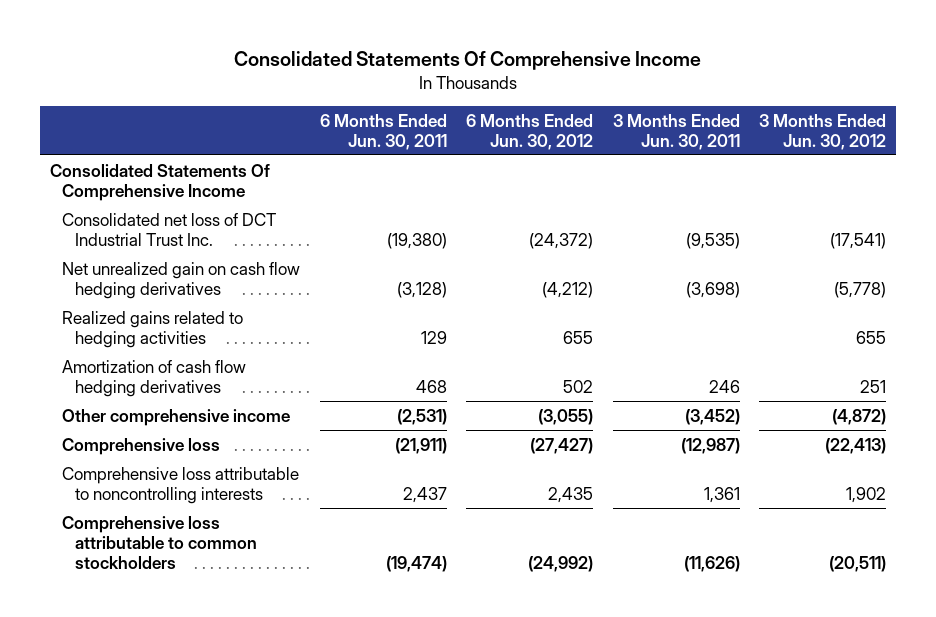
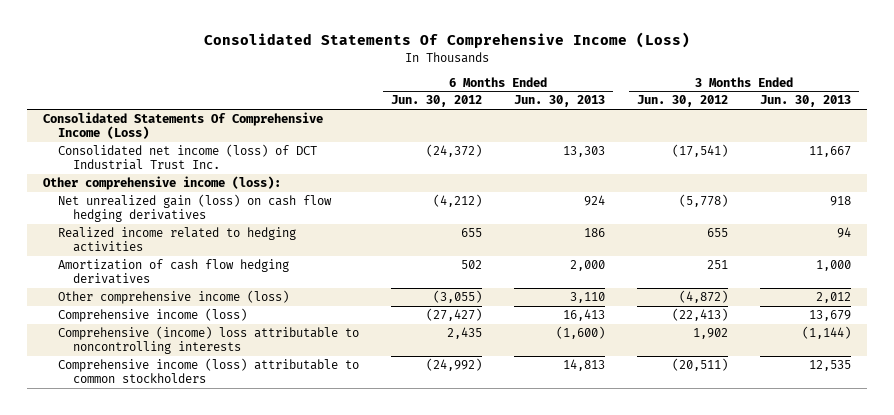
[233,51,701,71] Consolidated Statements Of Comprehensive Income -> [203,32,690,49] Consolidated Statements Of Comprehensive Income (Loss)
[319,113,447,150] 6 Months Ended Jun. 30, 2011 -> none
[612,113,740,150] 3 Months Ended Jun. 30, 2011 -> none
none -> [514,95,606,108] Jun. 30, 2013
none -> [760,95,852,108] Jun. 30, 2013
[49,163,270,201] Consolidated Statements Of Comprehensive Income -> [42,112,323,140] Consolidated Statements Of Comprehensive Income (Loss)
[62,212,277,246] Consolidated net loss of DCT Industrial Trust Inc. -> [57,144,317,171] Consolidated net income (loss) of DCT Industrial Trust Inc.
none -> [42,176,281,191] Other comprehensive income (loss):
[62,261,301,299] Net unrealized gain on cash flow hedging derivatives -> [57,194,332,223] Net unrealized gain (loss) on cash flow hedging derivatives
[62,310,244,348] Realized gains related to hedging activities -> [57,227,296,253] Realized income related to hedging activities
[62,408,291,426] Other comprehensive income -> [57,290,289,305] Other comprehensive income (loss)
[62,437,221,455] Comprehensive loss -> [57,308,247,323] Comprehensive income (loss)
[62,466,300,504] Comprehensive loss attributable to noncontrolling interests -> [57,326,359,355] Comprehensive (income) loss attributable to noncontrolling interests
[62,515,258,569] Comprehensive loss attributable to common stockholders -> [57,358,359,384] Comprehensive income (loss) attributable to common stockholders

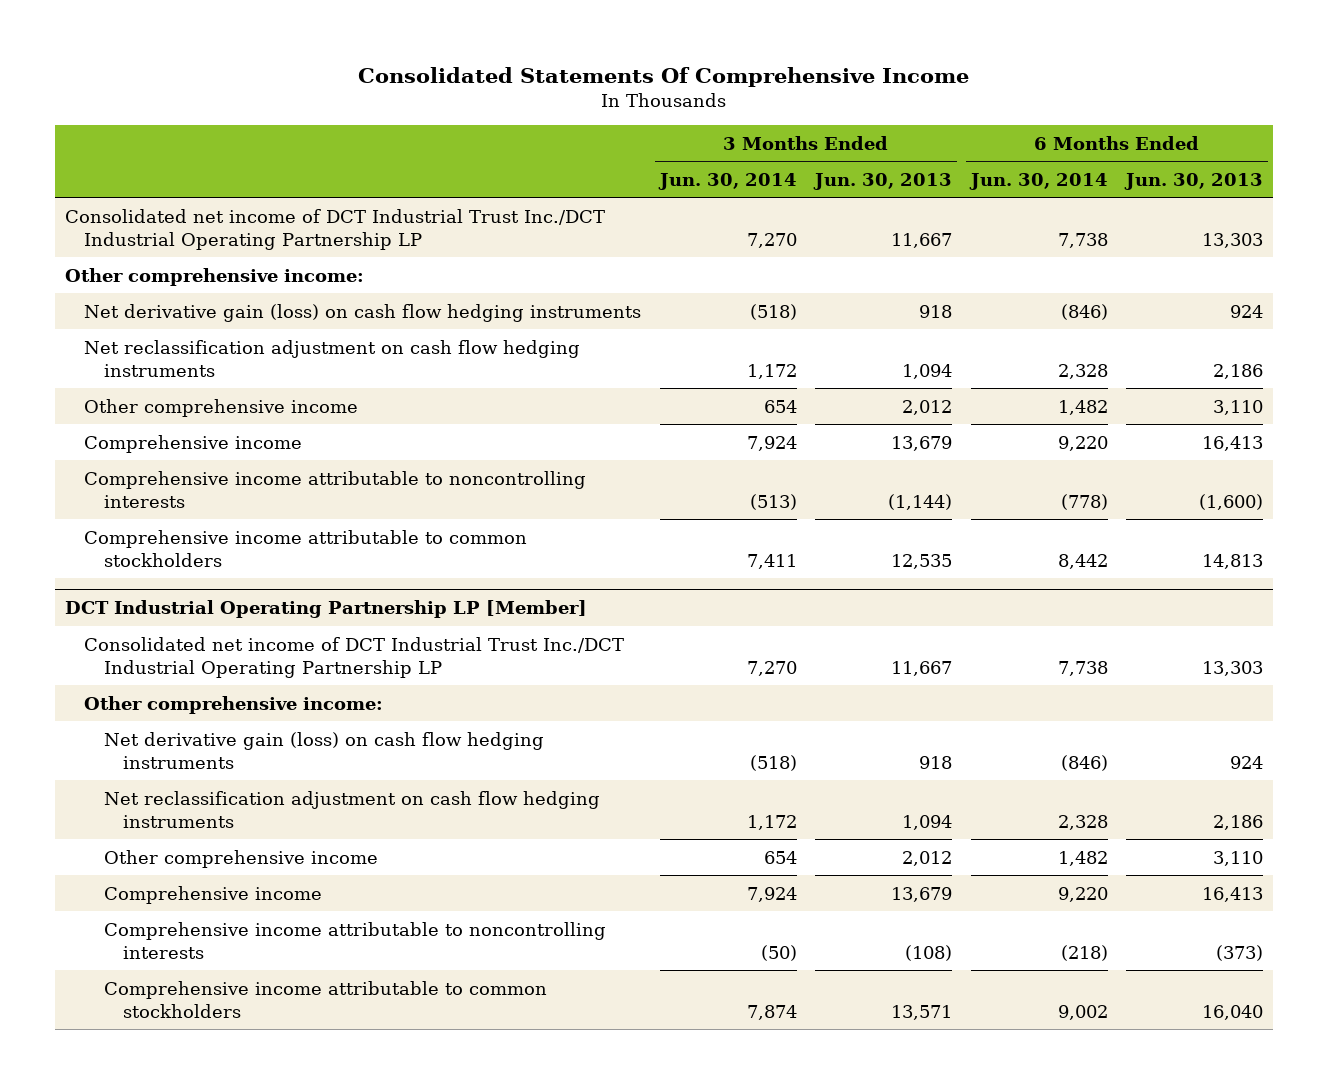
[203,32,690,49] Consolidated Statements Of Comprehensive Income (Loss) -> [358,67,970,88] Consolidated Statements Of Comprehensive Income
[390,95,482,108] Jun. 30, 2012 -> none
[637,95,729,108] Jun. 30, 2012 -> none
none -> [657,172,797,190] Jun. 30, 2014
none -> [968,172,1108,190] Jun. 30, 2014
[42,112,323,140] Consolidated Statements Of Comprehensive Income (Loss) -> none
[57,227,296,253] Realized income related to hedging activities -> none
[57,144,317,171] Consolidated net income (loss) of DCT Industrial Trust Inc. -> [64,208,605,250] Consolidated net income of DCT Industrial Trust Inc./DCT Industrial Operating Partnership LP
[42,176,281,191] Other comprehensive income (loss): -> [64,267,364,286] Other comprehensive income:
[57,194,332,223] Net unrealized gain (loss) on cash flow hedging derivatives -> [84,303,642,322] Net derivative gain (loss) on cash flow hedging instruments
[57,259,289,285] Amortization of cash flow hedging derivatives -> [84,339,581,377] Net reclassification adjustment on cash flow hedging instruments
[570,260,606,272] 2,000 -> [1213,363,1264,379] 2,186
[816,260,852,272] 1,000 -> [902,363,953,379] 1,094
[57,290,289,305] Other comprehensive income (loss) -> [84,398,359,417] Other comprehensive income
[57,308,247,323] Comprehensive income (loss) -> [84,434,303,453] Comprehensive income
[57,326,359,355] Comprehensive (income) loss attributable to noncontrolling interests -> [84,470,587,508] Comprehensive income attributable to noncontrolling interests
[57,358,359,384] Comprehensive income (loss) attributable to common stockholders -> [84,529,528,567] Comprehensive income attributable to common stockholders
none -> [64,600,587,619] DCT Industrial Operating Partnership LP [Member]
none -> [84,636,625,678] Consolidated net income of DCT Industrial Trust Inc./DCT Industrial Operating Partnership LP
none -> [84,695,384,714] Other comprehensive income:
none -> [103,731,544,769] Net derivative gain (loss) on cash flow hedging instruments
none -> [103,790,600,828] Net reclassification adjustment on cash flow hedging instruments
none -> [103,849,378,868] Other comprehensive income
none -> [103,885,322,904] Comprehensive income
none -> [103,921,606,959] Comprehensive income attributable to noncontrolling interests
none -> [103,980,547,1018] Comprehensive income attributable to common stockholders

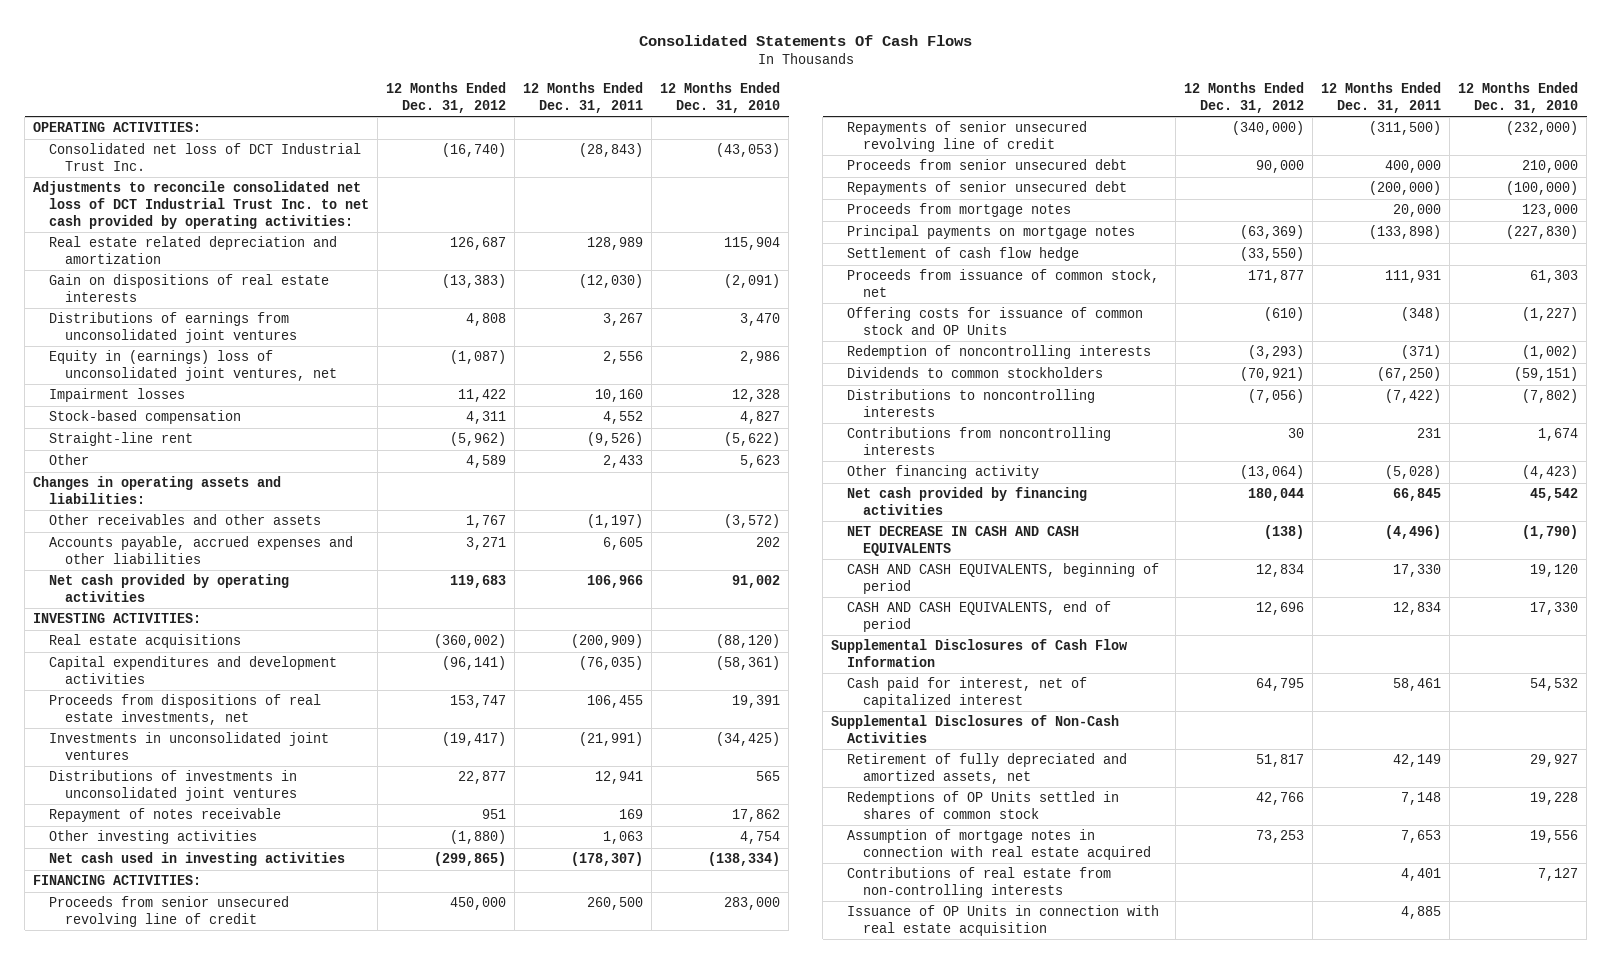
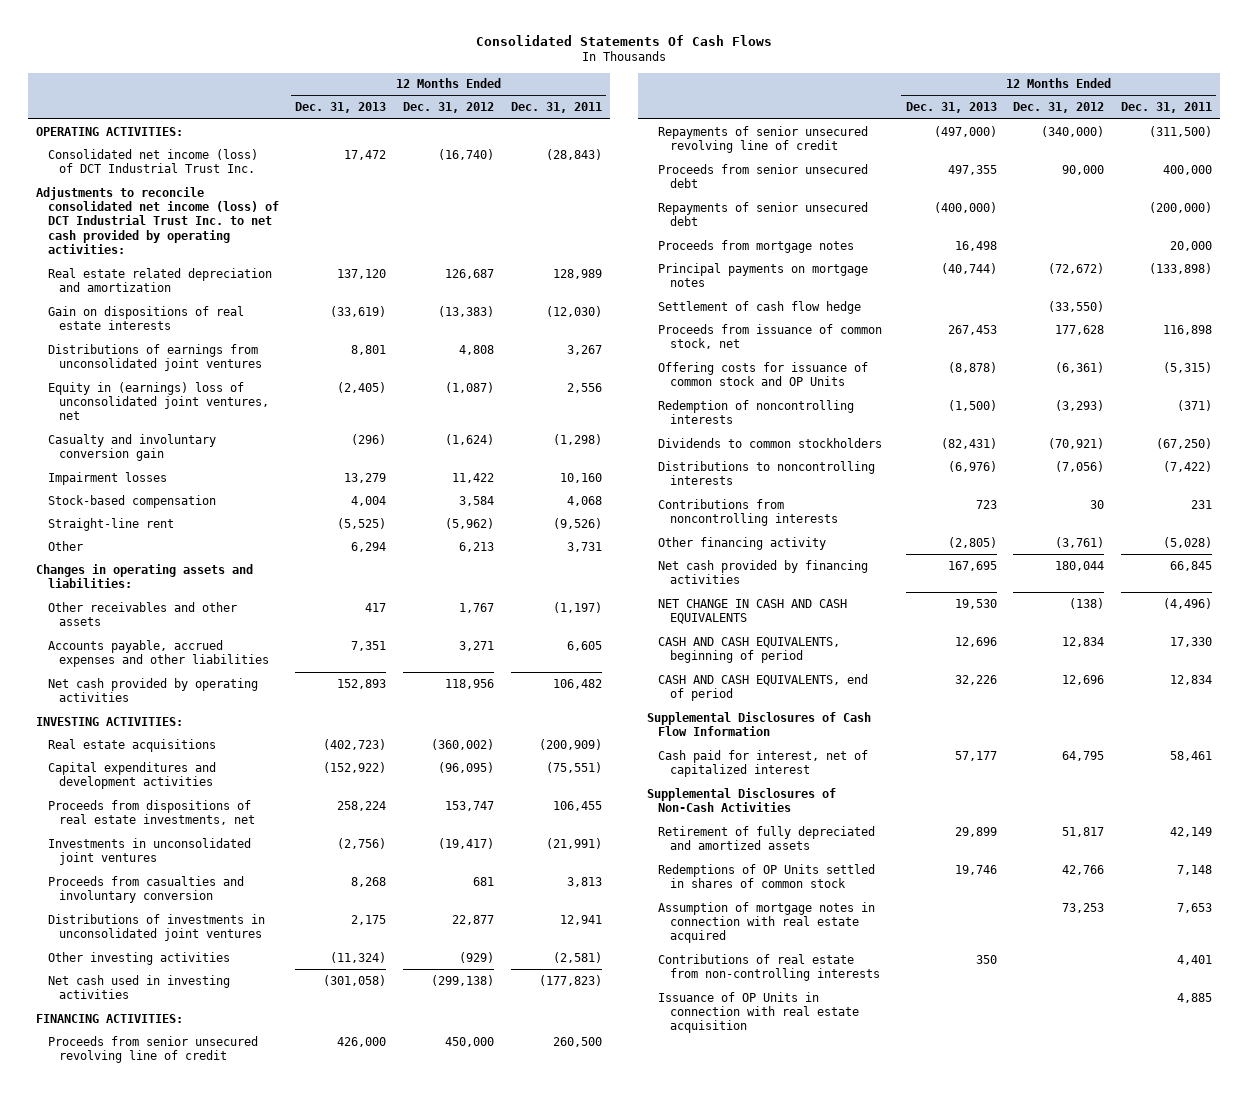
[660,82,781,114] 12 Months Ended Dec. 31, 2010 -> none
none -> [295,102,387,114] Dec. 31, 2013
[48,143,361,171] Consolidated net loss of DCT Industrial Trust Inc. -> [47,148,258,174] Consolidated net income (loss) of DCT Industrial Trust Inc.
[33,181,369,229] Adjustments to reconcile consolidated net loss of DCT Industrial Trust Inc. to net cash provided by operating activities: -> [36,186,279,255] Adjustments to reconcile consolidated net income (loss) of DCT Industrial Trust Inc. to net cash provided by operating activities:
none -> [47,433,216,462] Casualty and involuntary conversion gain
[465,411,506,425] 4,311 -> [459,495,495,506] 3,584
[603,411,644,425] 4,552 -> [566,495,602,506] 4,068
[465,455,506,469] 4,589 -> [459,541,495,552] 6,213
[603,455,644,469] 2,433 -> [566,541,602,552] 3,731
[449,575,506,589] 119,683 -> [445,678,495,689] 118,956
[587,575,644,589] 106,966 -> [552,678,602,689] 106,482
[441,656,506,671] (96,141) -> [438,761,495,773] (96,095)
[579,656,644,671] (76,035) -> [545,761,602,773] (75,551)
none -> [47,875,244,904] Proceeds from casualties and involuntary conversion
[48,808,281,823] Repayment of notes receivable -> none
[449,830,506,845] (1,880) -> [459,951,495,963] (929)
[603,831,644,845] 1,063 -> [552,951,602,963] (2,581)
[433,852,506,867] (299,865) -> [431,974,495,986] (299,138)
[571,852,644,867] (178,307) -> [538,974,602,986] (177,823)
[1240,225,1305,240] (63,369) -> [1048,262,1105,274] (72,672)
[1248,270,1305,284] 171,877 -> [1055,324,1105,335] 177,628
[1385,270,1442,284] 111,931 -> [1162,324,1212,335] 116,898
[1264,307,1305,322] (610) -> [1055,361,1105,373] (6,361)
[1401,307,1442,322] (348) -> [1162,361,1212,373] (5,315)
[1240,465,1305,480] (13,064) -> [1055,536,1105,548] (3,761)
[846,526,1079,556] NET DECREASE IN CASH AND CASH EQUIVALENTS -> [658,598,848,625] NET CHANGE IN CASH AND CASH EQUIVALENTS
[846,753,1127,784] Retirement of fully depreciated and amortized assets, net -> [658,825,876,851] Retirement of fully depreciated and amortized assets

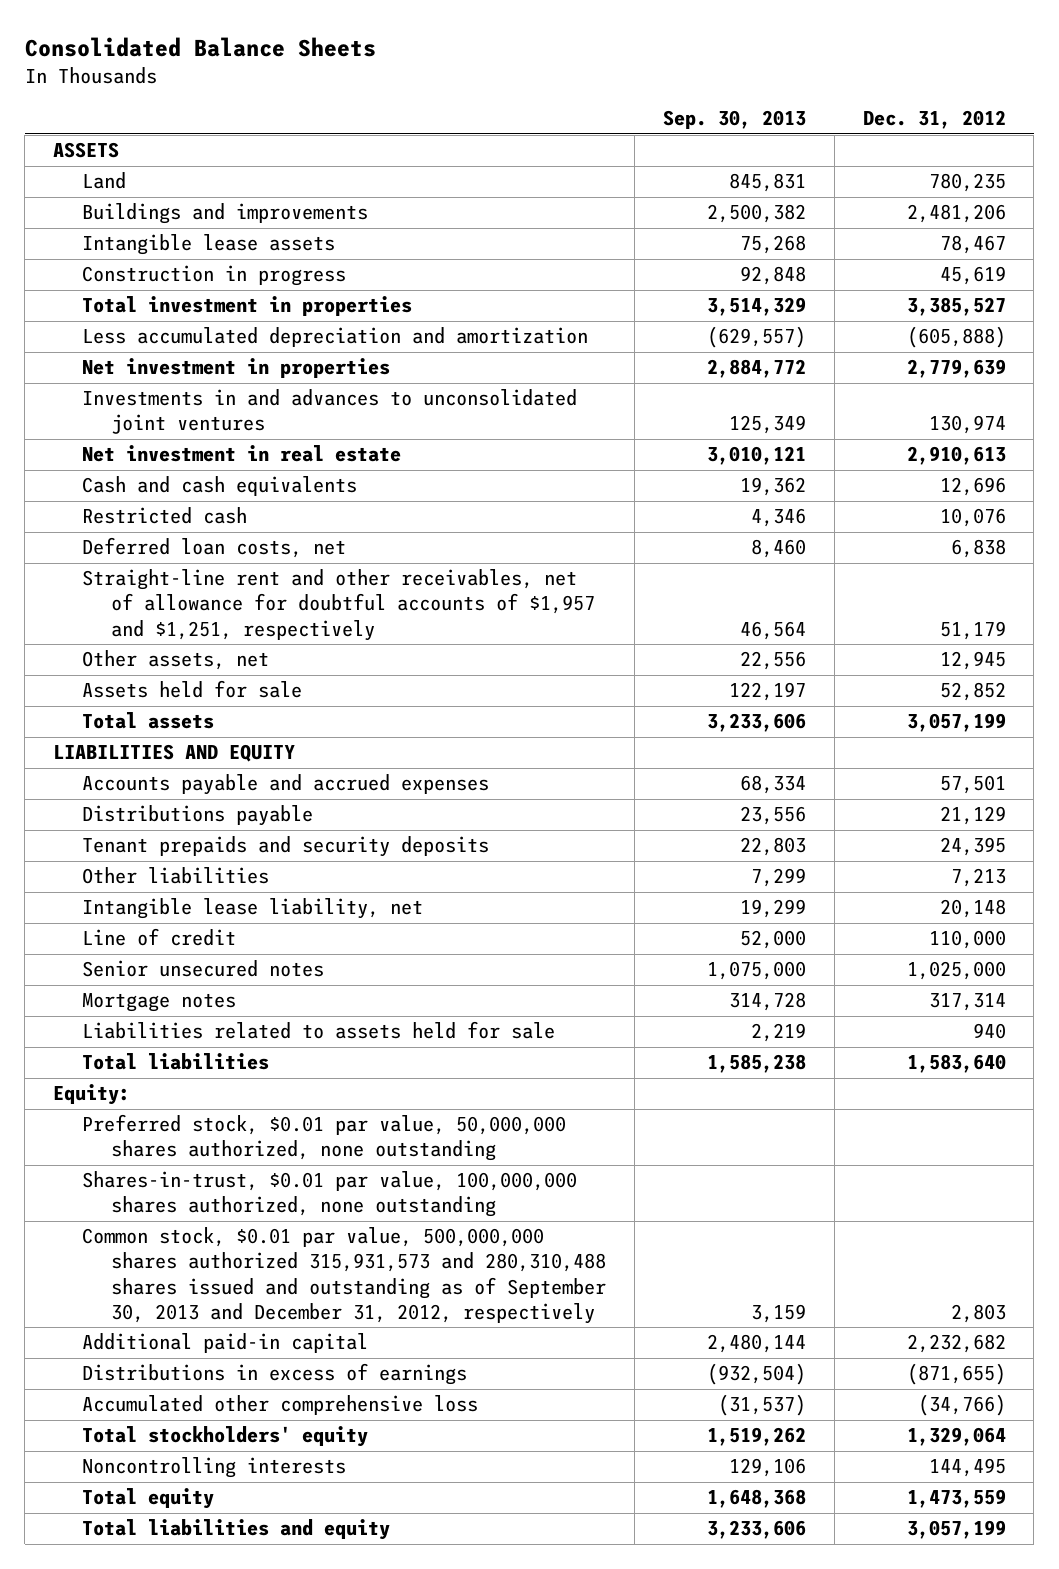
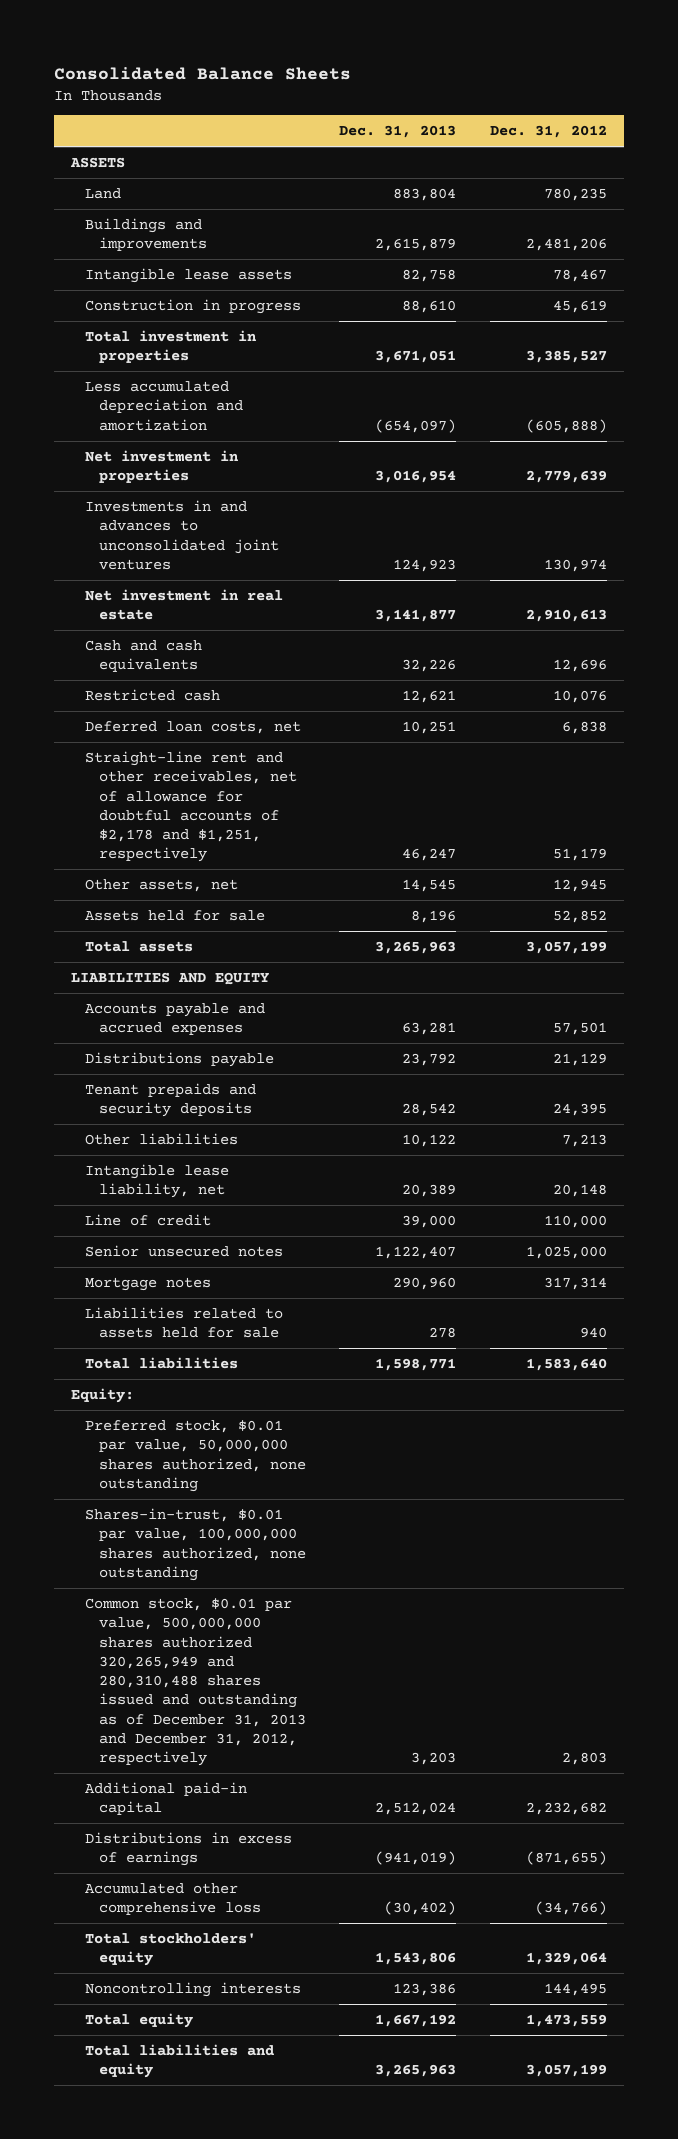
[662,110,806,130] Sep. 30, 2013 -> none
none -> [339,125,457,139] Dec. 31, 2013
[82,569,596,641] Straight-line rent and other receivables, net of allowance for doubtful accounts of $1,957 and $1,251, respectively -> [85,751,298,863] Straight-line rent and other receivables, net of allowance for doubtful accounts of $2,178 and $1,251, respectively
[82,1227,607,1324] Common stock, $0.01 par value, 500,000,000 shares authorized 315,931,573 and 280,310,488 shares issued and outstanding as of September 30, 2013 and December 31, 2012, respectively -> [85,1598,307,1767] Common stock, $0.01 par value, 500,000,000 shares authorized 320,265,949 and 280,310,488 shares issued and outstanding as of December 31, 2013 and December 31, 2012, respectively

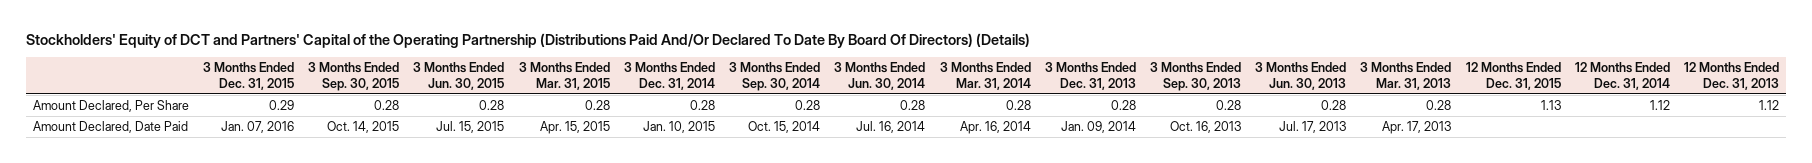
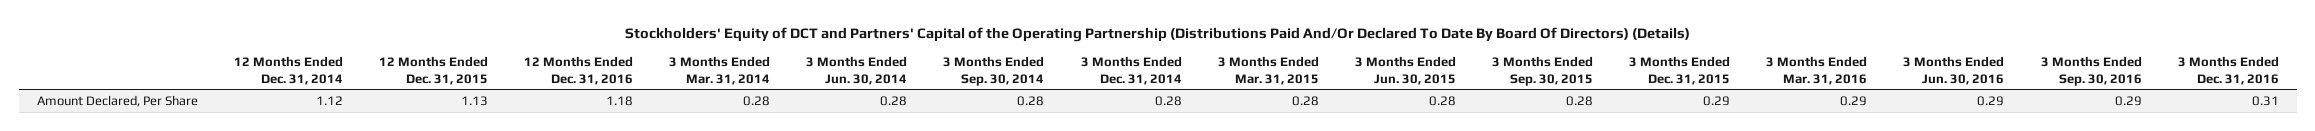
[1044,62,1136,90] 3 Months Ended Dec. 31, 2013 -> none
[1149,62,1241,91] 3 Months Ended Sep. 30, 2013 -> none
[1255,62,1347,90] 3 Months Ended Jun. 30, 2013 -> none
[1360,62,1452,90] 3 Months Ended Mar. 31, 2013 -> none
[1684,62,1780,90] 12 Months Ended Dec. 31, 2013 -> none
none -> [524,56,634,85] 12 Months Ended Dec. 31, 2016
none -> [1766,56,1868,85] 3 Months Ended Mar. 31, 2016
none -> [1903,56,2005,85] 3 Months Ended Jun. 30, 2016
none -> [2040,56,2142,86] 3 Months Ended Sep. 30, 2016
none -> [2177,56,2279,85] 3 Months Ended Dec. 31, 2016
[32,120,188,133] Amount Declared, Date Paid -> none

